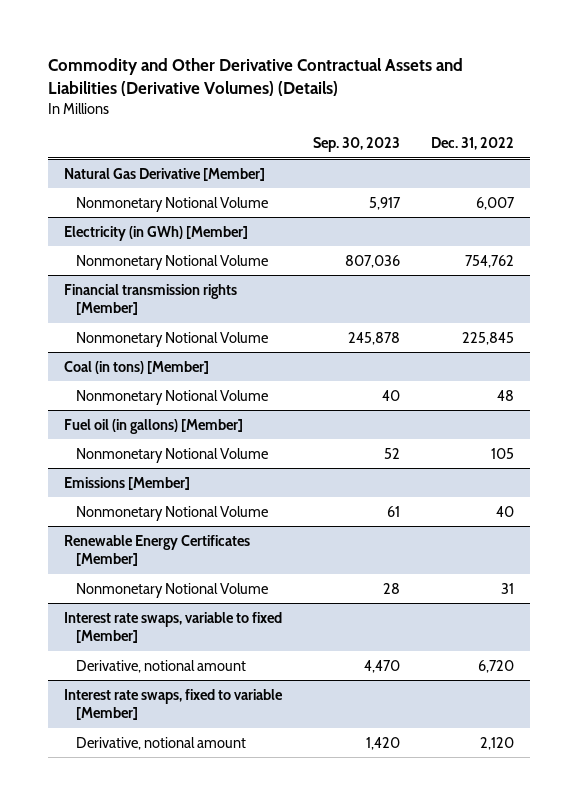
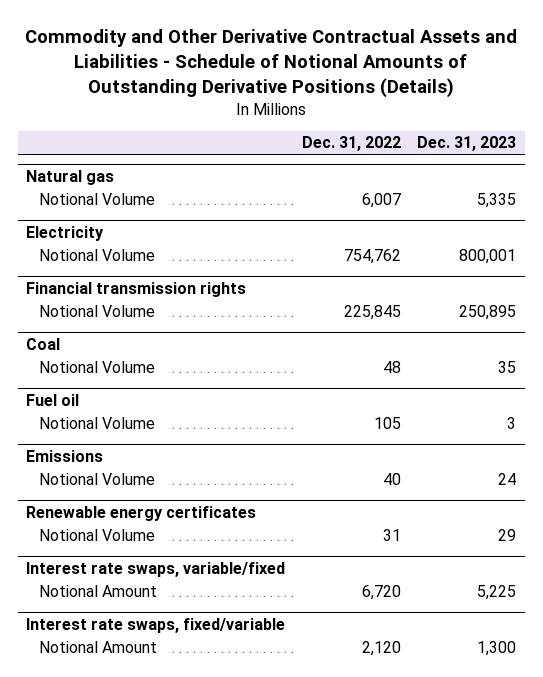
[48,57,464,96] Commodity and Other Derivative Contractual Assets and Liabilities (Derivative Volumes) (Details) -> [25,28,518,99] Commodity and Other Derivative Contractual Assets and Liabilities - Schedule of Notional Amounts of Outstanding Derivative Positions (Details)
[312,137,400,153] Sep. 30, 2023 -> none
none -> [417,136,517,152] Dec. 31, 2023
[63,167,265,181] Natural Gas Derivative [Member] -> [26,170,115,186] Natural gas
[76,196,269,212] Nonmonetary Notional Volume -> [38,193,155,206] Notional Volume
[63,225,248,241] Electricity (in GWh) [Member] -> [26,226,105,242] Electricity
[76,254,269,270] Nonmonetary Notional Volume -> [38,249,155,262] Notional Volume
[63,283,237,316] Financial transmission rights [Member] -> [26,282,247,298] Financial transmission rights
[76,331,269,347] Nonmonetary Notional Volume -> [38,305,155,318] Notional Volume
[63,360,209,374] Coal (in tons) [Member] -> [26,338,61,351] Coal
[76,389,269,405] Nonmonetary Notional Volume -> [38,361,155,374] Notional Volume
[63,418,243,434] Fuel oil (in gallons) [Member] -> [26,394,80,407] Fuel oil
[76,447,269,463] Nonmonetary Notional Volume -> [38,417,155,430] Notional Volume
[63,476,190,490] Emissions [Member] -> [26,450,104,463] Emissions
[76,505,269,521] Nonmonetary Notional Volume -> [38,473,155,486] Notional Volume
[63,534,250,567] Renewable Energy Certificates [Member] -> [26,506,257,522] Renewable energy certificates
[76,582,269,598] Nonmonetary Notional Volume -> [38,529,155,542] Notional Volume
[63,611,282,644] Interest rate swaps, variable to fixed [Member] -> [26,562,286,578] Interest rate swaps, variable/fixed
[76,659,247,673] Derivative, notional amount -> [38,585,157,598] Notional Amount
[63,688,283,721] Interest rate swaps, fixed to variable [Member] -> [26,618,286,634] Interest rate swaps, fixed/variable
[76,736,247,750] Derivative, notional amount -> [38,641,157,654] Notional Amount

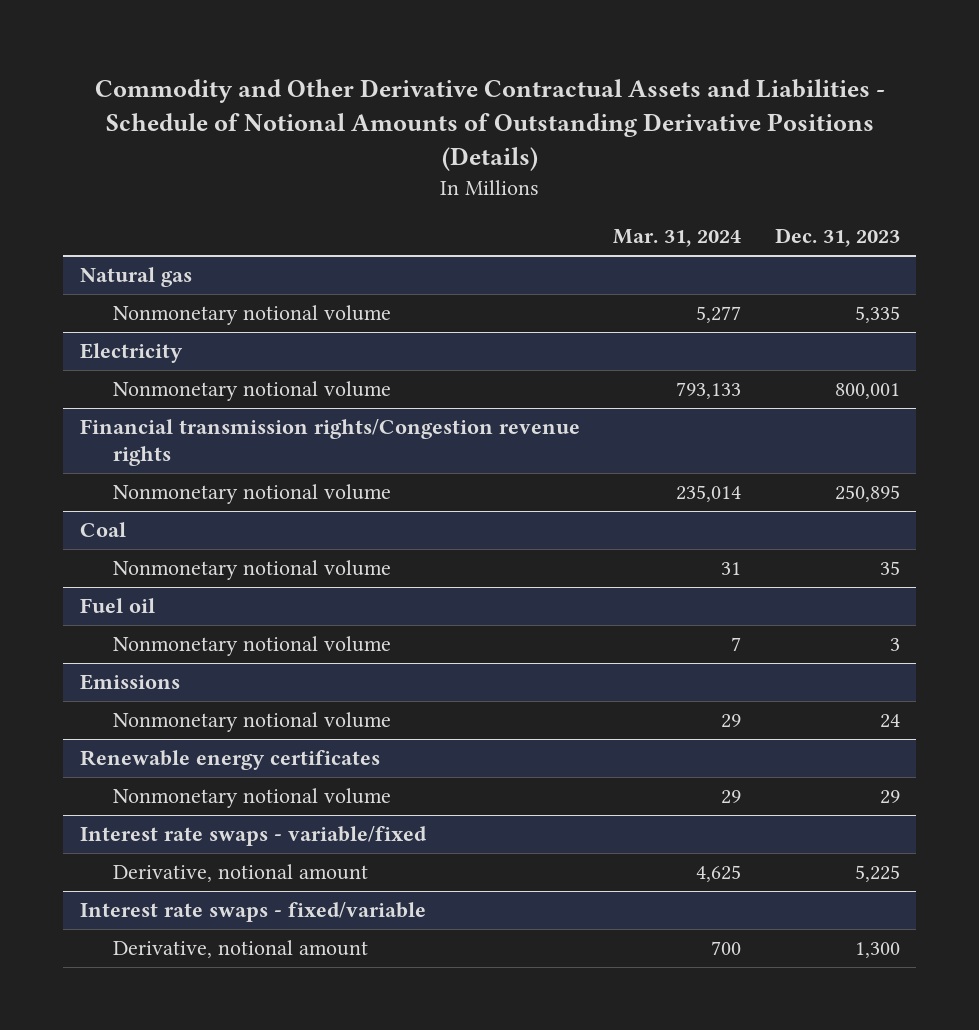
[301,136,401,152] Dec. 31, 2022 -> none
none -> [613,229,742,248] Mar. 31, 2024
[38,193,155,206] Notional Volume -> [112,305,391,326] Nonmonetary notional volume
[38,249,155,262] Notional Volume -> [112,381,391,402] Nonmonetary notional volume
[26,282,247,298] Financial transmission rights -> [79,419,580,466] Financial transmission rights/Congestion revenue rights
[38,305,155,318] Notional Volume -> [112,484,391,505] Nonmonetary notional volume
[38,361,155,374] Notional Volume -> [112,560,391,581] Nonmonetary notional volume
[38,417,155,430] Notional Volume -> [112,636,391,657] Nonmonetary notional volume
[38,473,155,486] Notional Volume -> [112,712,391,733] Nonmonetary notional volume
[38,529,155,542] Notional Volume -> [112,788,391,809] Nonmonetary notional volume
[26,562,286,578] Interest rate swaps, variable/fixed -> [79,826,427,847] Interest rate swaps - variable/fixed
[38,585,157,598] Notional Amount -> [112,864,368,883] Derivative, notional amount
[26,618,286,634] Interest rate swaps, fixed/variable -> [79,902,426,923] Interest rate swaps - fixed/variable
[38,641,157,654] Notional Amount -> [112,940,368,959] Derivative, notional amount

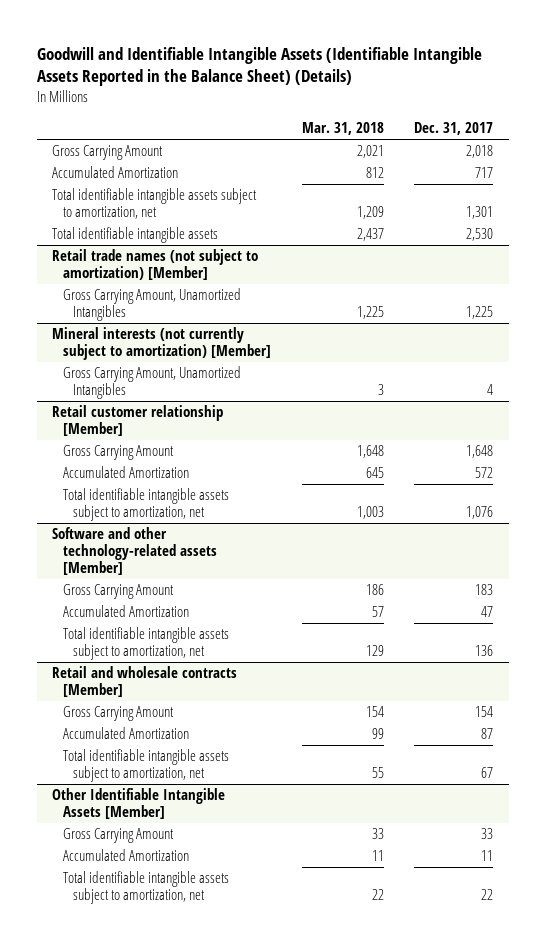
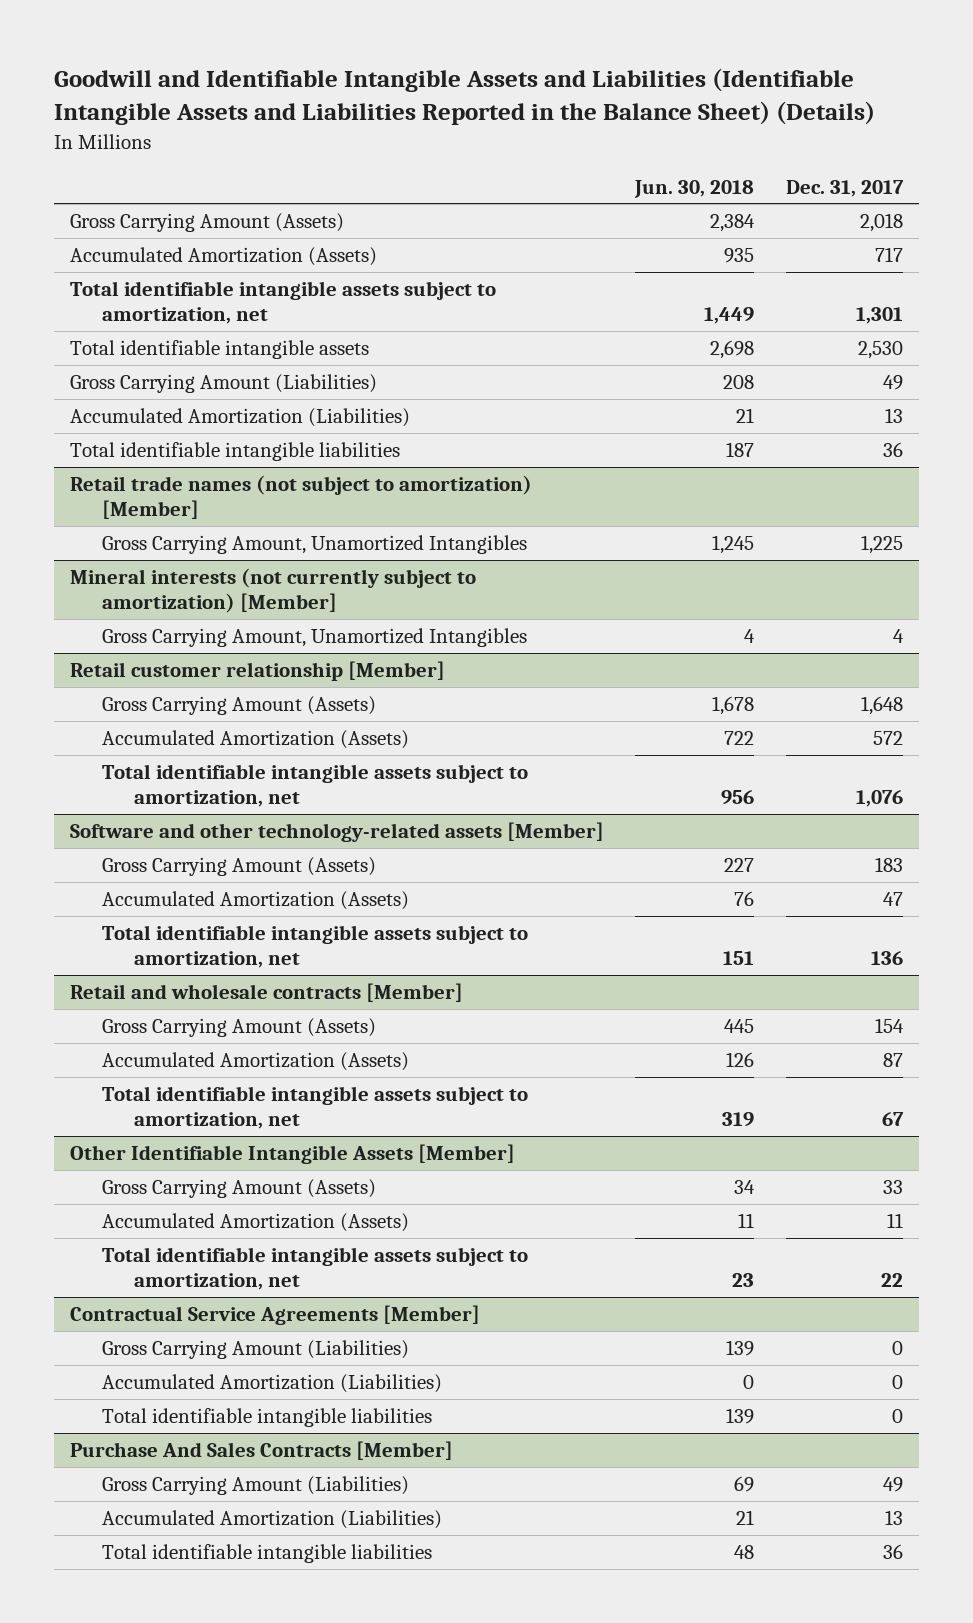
[37,46,483,87] Goodwill and Identifiable Intangible Assets (Identifiable Intangible Assets Reported in the Balance Sheet) (Details) -> [53,67,875,125] Goodwill and Identifiable Intangible Assets and Liabilities (Identifiable Intangible Assets and Liabilities Reported in the Balance Sheet) (Details)
[301,122,384,136] Mar. 31, 2018 -> none
none -> [634,179,755,198] Jun. 30, 2018
[52,145,164,161] Gross Carrying Amount -> [69,213,344,233] Gross Carrying Amount (Assets)
[52,166,179,179] Accumulated Amortization -> [69,247,377,267] Accumulated Amortization (Assets)
none -> [69,374,377,394] Gross Carrying Amount (Liabilities)
none -> [69,408,410,428] Accumulated Amortization (Liabilities)
none -> [69,442,400,462] Total identifiable intangible liabilities
[62,445,174,461] Gross Carrying Amount -> [102,696,377,716] Gross Carrying Amount (Assets)
[62,466,189,479] Accumulated Amortization -> [102,730,410,750] Accumulated Amortization (Assets)
[62,584,174,600] Gross Carrying Amount -> [102,857,377,877] Gross Carrying Amount (Assets)
[62,605,189,618] Accumulated Amortization -> [102,891,410,911] Accumulated Amortization (Assets)
[62,706,174,722] Gross Carrying Amount -> [102,1018,377,1038] Gross Carrying Amount (Assets)
[62,727,189,740] Accumulated Amortization -> [102,1052,410,1072] Accumulated Amortization (Assets)
[62,828,174,844] Gross Carrying Amount -> [102,1179,377,1199] Gross Carrying Amount (Assets)
[62,849,189,862] Accumulated Amortization -> [102,1213,410,1233] Accumulated Amortization (Assets)
none -> [69,1305,480,1326] Contractual Service Agreements [Member]
none -> [102,1340,410,1360] Gross Carrying Amount (Liabilities)
none -> [102,1374,443,1394] Accumulated Amortization (Liabilities)
none -> [102,1408,433,1428] Total identifiable intangible liabilities
none -> [69,1441,453,1461] Purchase And Sales Contracts [Member]
none -> [102,1476,410,1496] Gross Carrying Amount (Liabilities)
none -> [102,1510,443,1530] Accumulated Amortization (Liabilities)
none -> [102,1544,433,1564] Total identifiable intangible liabilities

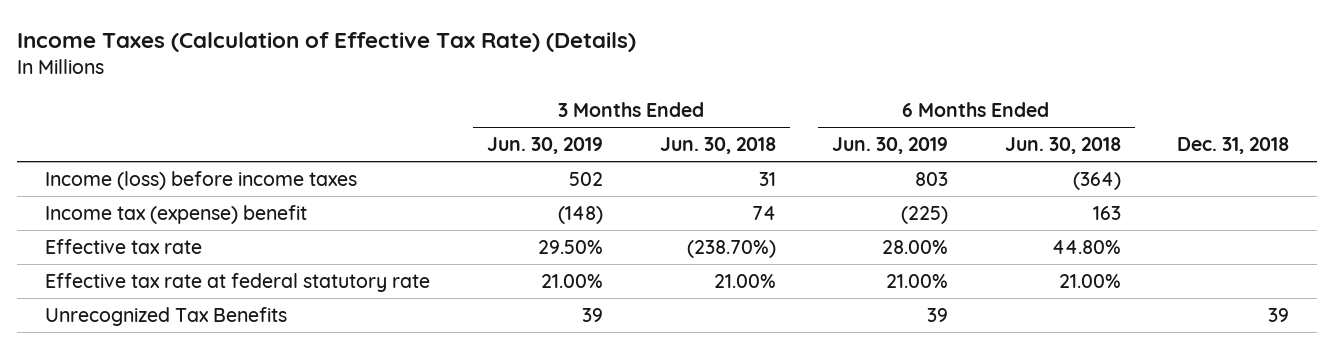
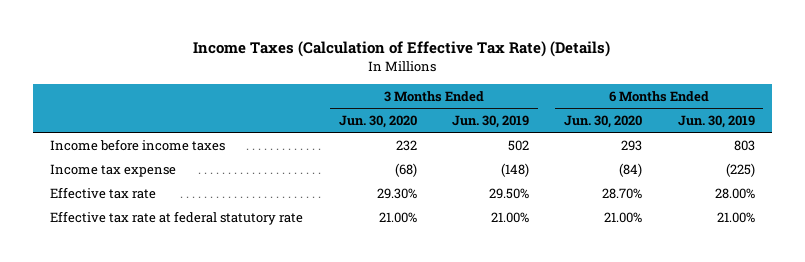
[659,137,776,155] Jun. 30, 2018 -> none
[1004,137,1121,155] Jun. 30, 2018 -> none
[1177,137,1290,155] Dec. 31, 2018 -> none
none -> [338,114,417,128] Jun. 30, 2020
none -> [564,114,643,128] Jun. 30, 2020
[45,170,358,190] Income (loss) before income taxes -> [50,138,226,151] Income before income taxes
[45,204,308,224] Income tax (expense) benefit -> [50,163,177,177] Income tax expense
[45,306,288,326] Unrecognized Tax Benefits -> none

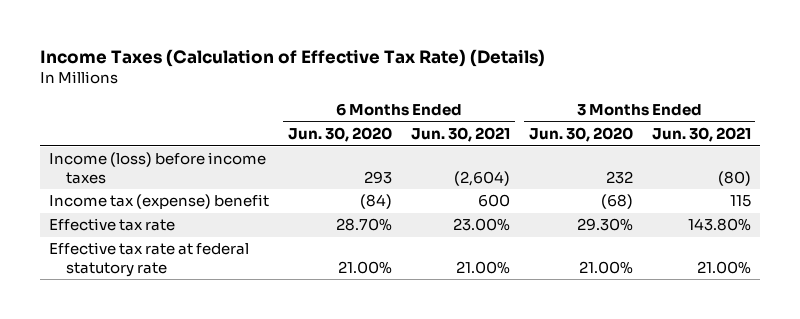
[451,114,529,128] Jun. 30, 2019 -> none
[677,114,755,128] Jun. 30, 2019 -> none
none -> [411,127,511,143] Jun. 30, 2021
none -> [651,127,751,143] Jun. 30, 2021
[50,138,226,151] Income before income taxes -> [49,152,267,184] Income (loss) before income taxes
[50,163,177,177] Income tax expense -> [49,194,270,210] Income tax (expense) benefit

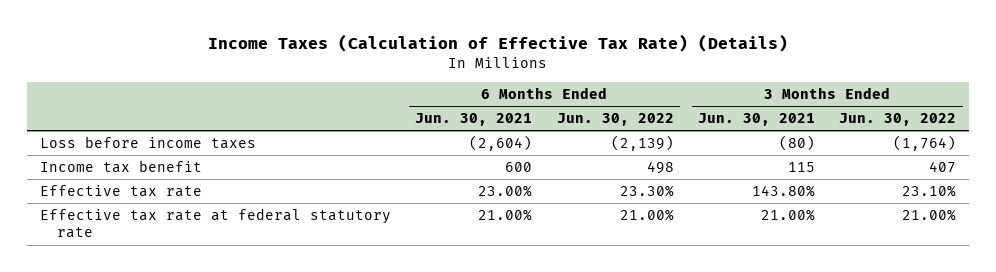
[288,127,393,143] Jun. 30, 2020 -> none
[528,127,633,143] Jun. 30, 2020 -> none
none -> [556,113,674,127] Jun. 30, 2022
none -> [839,113,957,127] Jun. 30, 2022
[49,152,267,184] Income (loss) before income taxes -> [39,136,256,150] Loss before income taxes
[49,194,270,210] Income tax (expense) benefit -> [39,160,202,174] Income tax benefit

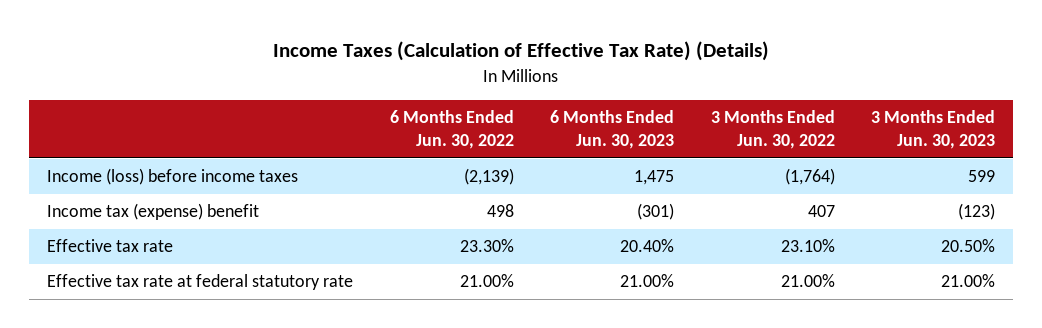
[415,113,533,127] Jun. 30, 2021 -> none
[697,113,815,127] Jun. 30, 2021 -> none
none -> [550,110,675,150] 6 Months Ended Jun. 30, 2023
none -> [871,110,996,150] 3 Months Ended Jun. 30, 2023
[39,136,256,150] Loss before income taxes -> [47,168,299,186] Income (loss) before income taxes
[39,160,202,174] Income tax benefit -> [47,203,260,221] Income tax (expense) benefit

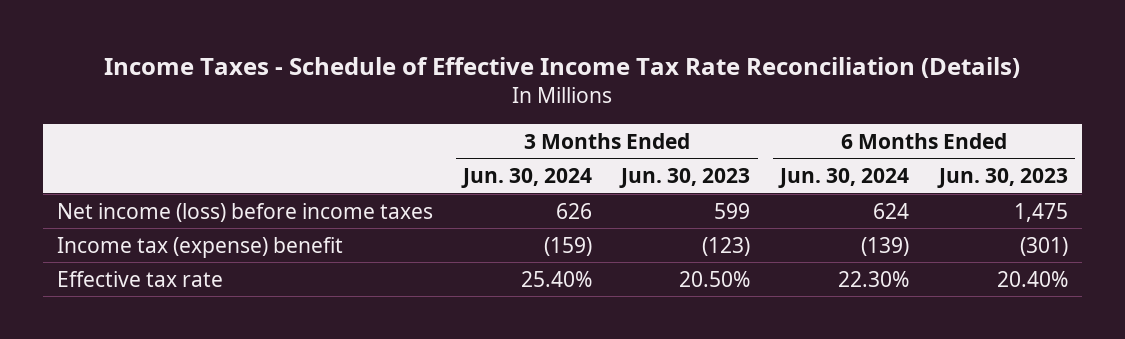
[273,41,770,62] Income Taxes (Calculation of Effective Tax Rate) (Details) -> [104,56,1021,78] Income Taxes - Schedule of Effective Income Tax Rate Reconciliation (Details)
[389,110,514,150] 6 Months Ended Jun. 30, 2022 -> none
[710,110,835,150] 3 Months Ended Jun. 30, 2022 -> none
none -> [460,168,592,189] Jun. 30, 2024
none -> [778,168,910,189] Jun. 30, 2024
[47,168,299,186] Income (loss) before income taxes -> [57,202,434,222] Net income (loss) before income taxes
[47,274,354,291] Effective tax rate at federal statutory rate -> none

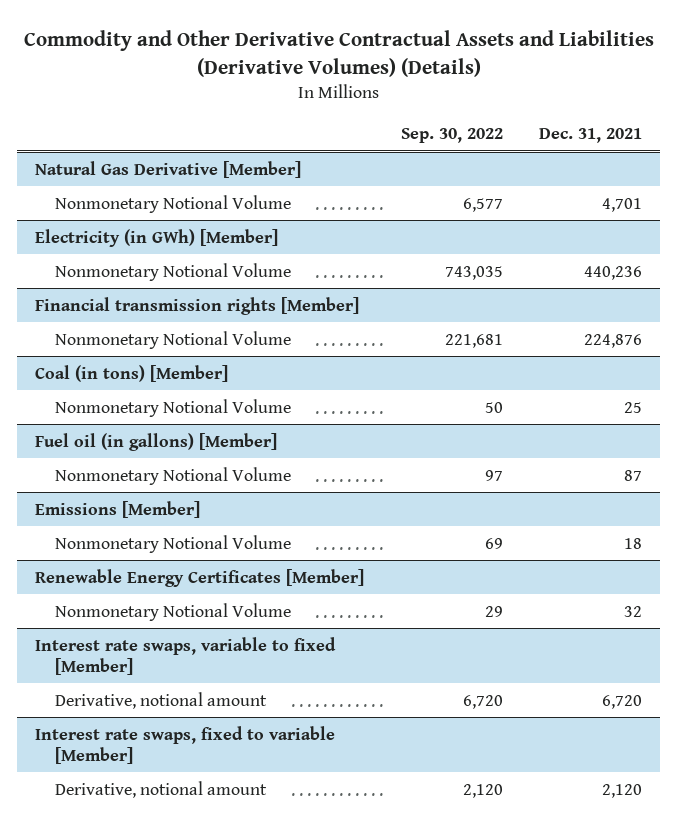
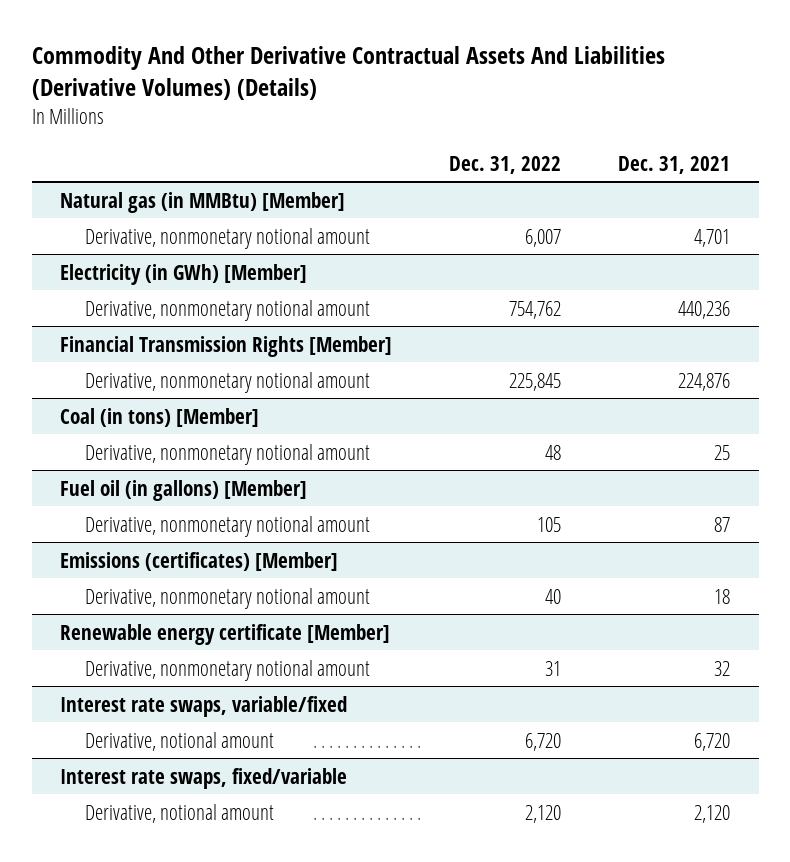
[23,29,654,77] Commodity and Other Derivative Contractual Assets and Liabilities (Derivative Volumes) (Details) -> [31,45,665,101] Commodity And Other Derivative Contractual Assets And Liabilities (Derivative Volumes) (Details)
[400,128,503,144] Sep. 30, 2022 -> none
none -> [449,155,562,174] Dec. 31, 2022
[35,160,302,178] Natural Gas Derivative [Member] -> [60,191,346,213] Natural gas (in MMBtu) [Member]
[55,194,292,213] Nonmonetary Notional Volume -> [84,227,370,249] Derivative, nonmonetary notional amount
[55,262,292,281] Nonmonetary Notional Volume -> [84,299,370,321] Derivative, nonmonetary notional amount
[35,296,360,315] Financial transmission rights [Member] -> [60,335,393,357] Financial Transmission Rights [Member]
[55,330,292,349] Nonmonetary Notional Volume -> [84,371,370,393] Derivative, nonmonetary notional amount
[55,398,292,417] Nonmonetary Notional Volume -> [84,443,370,465] Derivative, nonmonetary notional amount
[55,466,292,485] Nonmonetary Notional Volume -> [84,515,370,537] Derivative, nonmonetary notional amount
[35,500,201,518] Emissions [Member] -> [60,551,339,571] Emissions (certificates) [Member]
[55,534,292,553] Nonmonetary Notional Volume -> [84,587,370,609] Derivative, nonmonetary notional amount
[35,568,365,587] Renewable Energy Certificates [Member] -> [60,623,391,645] Renewable energy certificate [Member]
[55,602,292,621] Nonmonetary Notional Volume -> [84,659,370,681] Derivative, nonmonetary notional amount
[35,636,337,675] Interest rate swaps, variable to fixed [Member] -> [60,695,348,717] Interest rate swaps, variable/fixed
[35,725,336,764] Interest rate swaps, fixed to variable [Member] -> [60,767,348,789] Interest rate swaps, fixed/variable

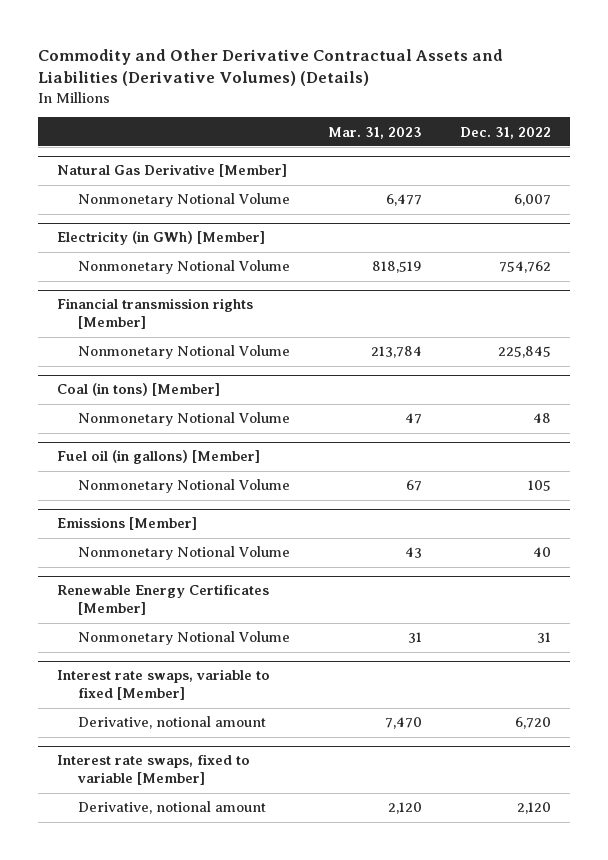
[31,45,665,101] Commodity And Other Derivative Contractual Assets And Liabilities (Derivative Volumes) (Details) -> [38,48,504,87] Commodity and Other Derivative Contractual Assets and Liabilities (Derivative Volumes) (Details)
[618,155,731,174] Dec. 31, 2021 -> none
none -> [327,126,422,139] Mar. 31, 2023
[60,191,346,213] Natural gas (in MMBtu) [Member] -> [57,164,288,178] Natural Gas Derivative [Member]
[84,227,370,249] Derivative, nonmonetary notional amount -> [77,193,290,208] Nonmonetary Notional Volume
[84,299,370,321] Derivative, nonmonetary notional amount -> [77,260,290,275] Nonmonetary Notional Volume
[60,335,393,357] Financial Transmission Rights [Member] -> [57,298,254,330] Financial transmission rights [Member]
[84,371,370,393] Derivative, nonmonetary notional amount -> [77,345,290,360] Nonmonetary Notional Volume
[84,443,370,465] Derivative, nonmonetary notional amount -> [77,412,290,427] Nonmonetary Notional Volume
[84,515,370,537] Derivative, nonmonetary notional amount -> [77,479,290,494] Nonmonetary Notional Volume
[60,551,339,571] Emissions (certificates) [Member] -> [57,517,198,531] Emissions [Member]
[84,587,370,609] Derivative, nonmonetary notional amount -> [77,546,290,561] Nonmonetary Notional Volume
[60,623,391,645] Renewable energy certificate [Member] -> [57,584,270,616] Renewable Energy Certificates [Member]
[84,659,370,681] Derivative, nonmonetary notional amount -> [77,631,290,646] Nonmonetary Notional Volume
[60,695,348,717] Interest rate swaps, variable/fixed -> [57,669,271,701] Interest rate swaps, variable to fixed [Member]
[60,767,348,789] Interest rate swaps, fixed/variable -> [57,754,251,786] Interest rate swaps, fixed to variable [Member]

